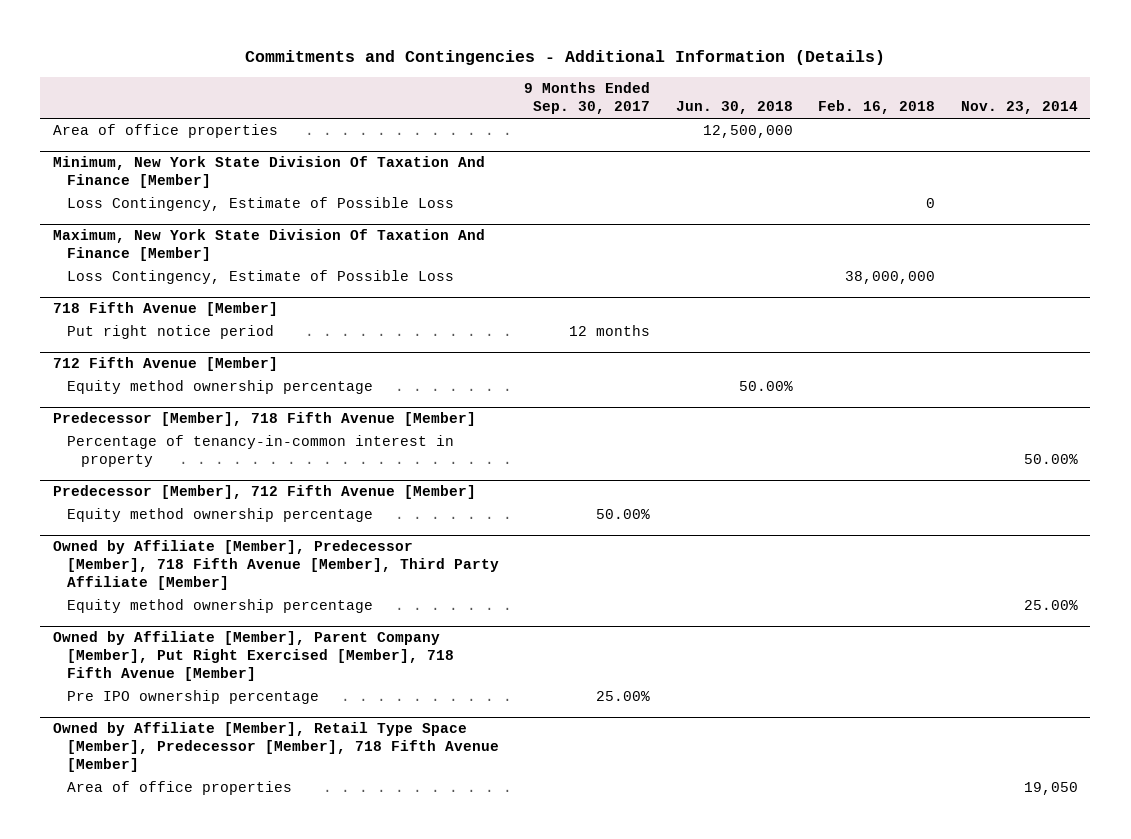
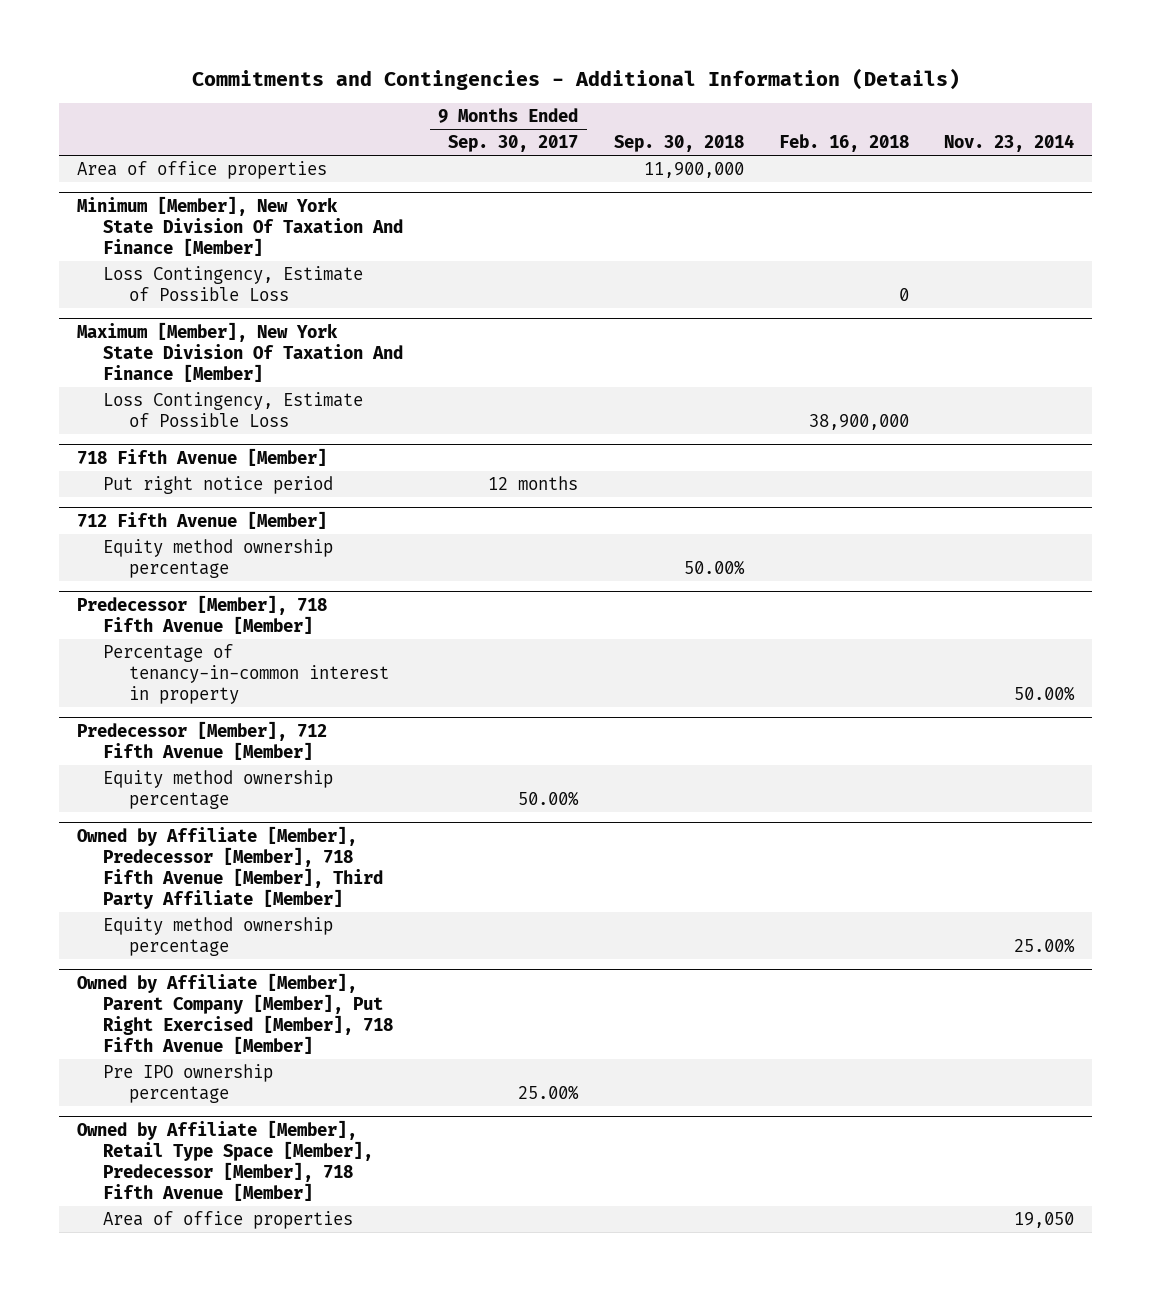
[675,101,793,115] Jun. 30, 2018 -> none
none -> [613,135,744,153] Sep. 30, 2018
[53,156,486,189] Minimum, New York State Division Of Taxation And Finance [Member] -> [77,195,404,256] Minimum [Member], New York State Division Of Taxation And Finance [Member]
[53,229,486,262] Maximum, New York State Division Of Taxation And Finance [Member] -> [77,321,404,382] Maximum [Member], New York State Division Of Taxation And Finance [Member]
[845,271,936,285] 38,000,000 -> [809,414,910,431] 38,900,000

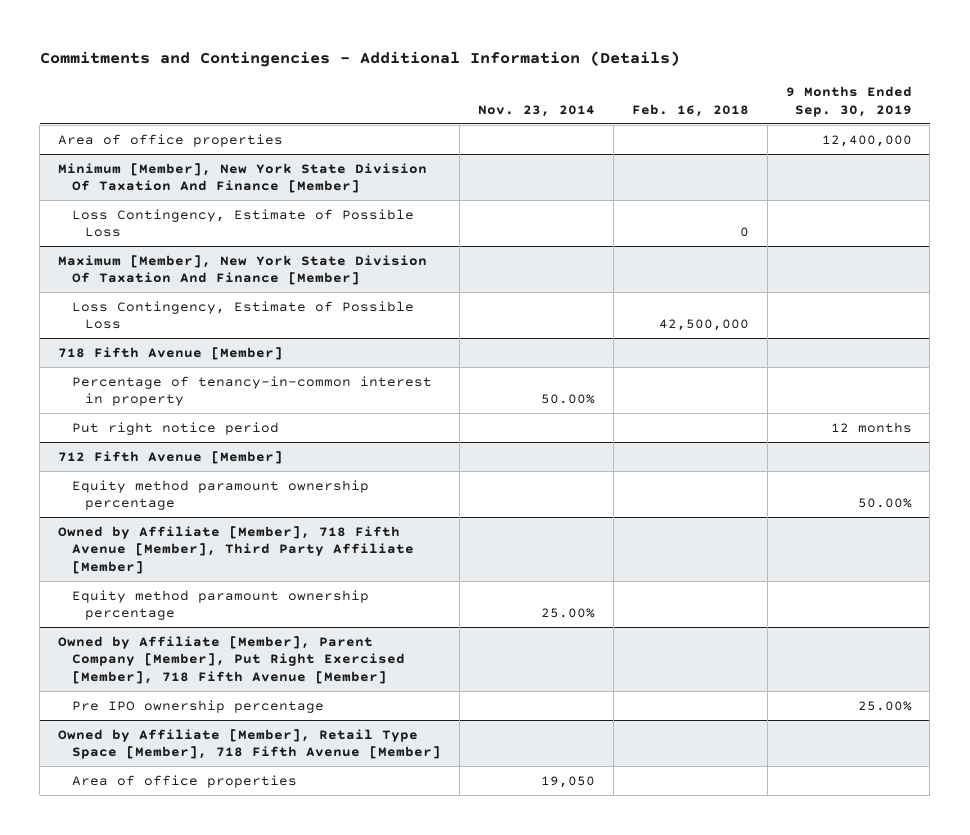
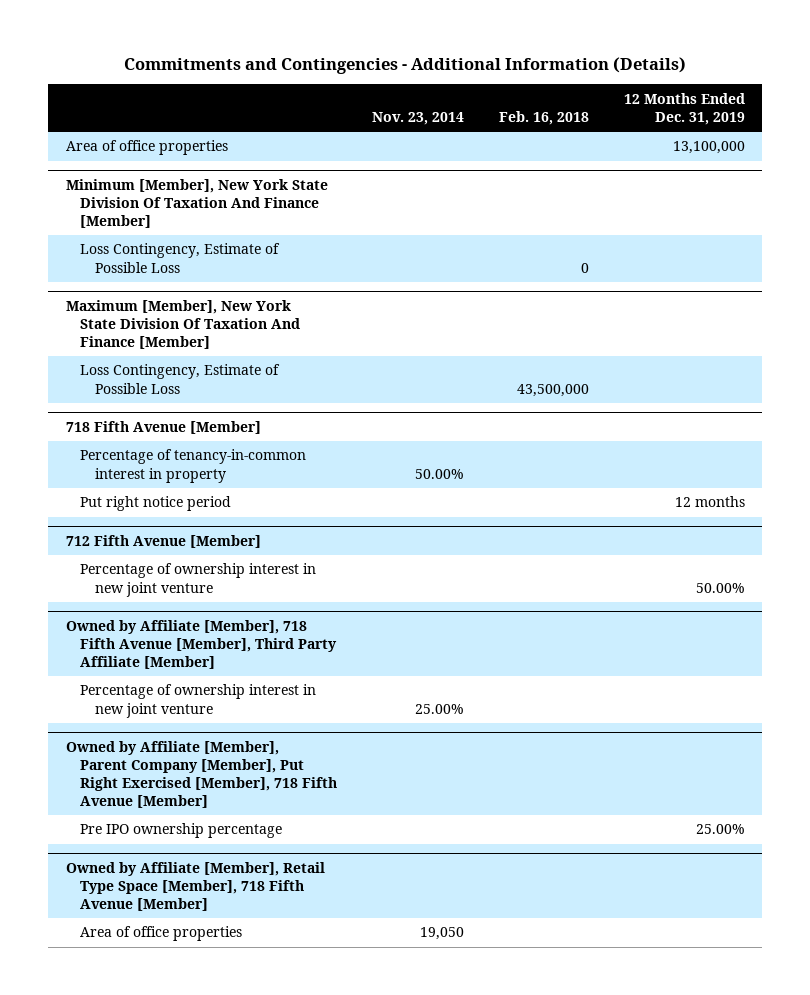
[785,85,912,117] 9 Months Ended Sep. 30, 2019 -> none
none -> [623,92,745,126] 12 Months Ended Dec. 31, 2019
[658,319,749,332] 42,500,000 -> [516,383,589,397] 43,500,000
[71,479,369,511] Equity method paramount ownership percentage -> [80,563,317,597] Percentage of ownership interest in new joint venture
[71,589,369,621] Equity method paramount ownership percentage -> [80,684,317,718] Percentage of ownership interest in new joint venture

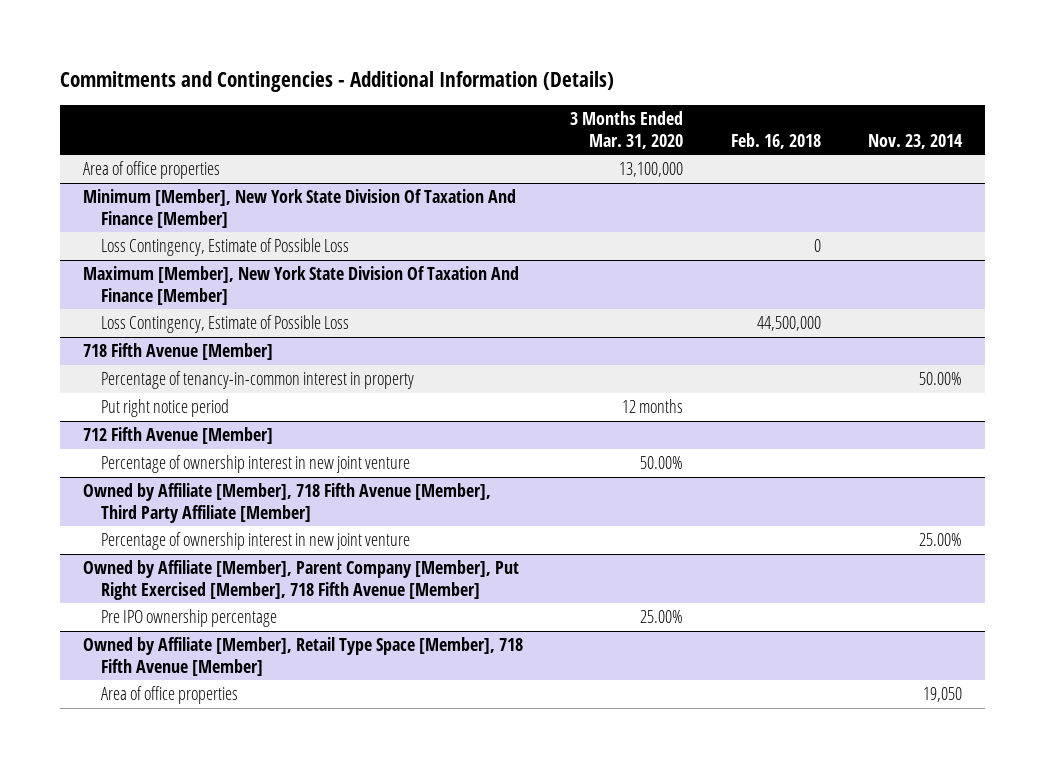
[623,92,745,126] 12 Months Ended Dec. 31, 2019 -> none
none -> [570,111,684,149] 3 Months Ended Mar. 31, 2020
[516,383,589,397] 43,500,000 -> [756,316,821,332] 44,500,000

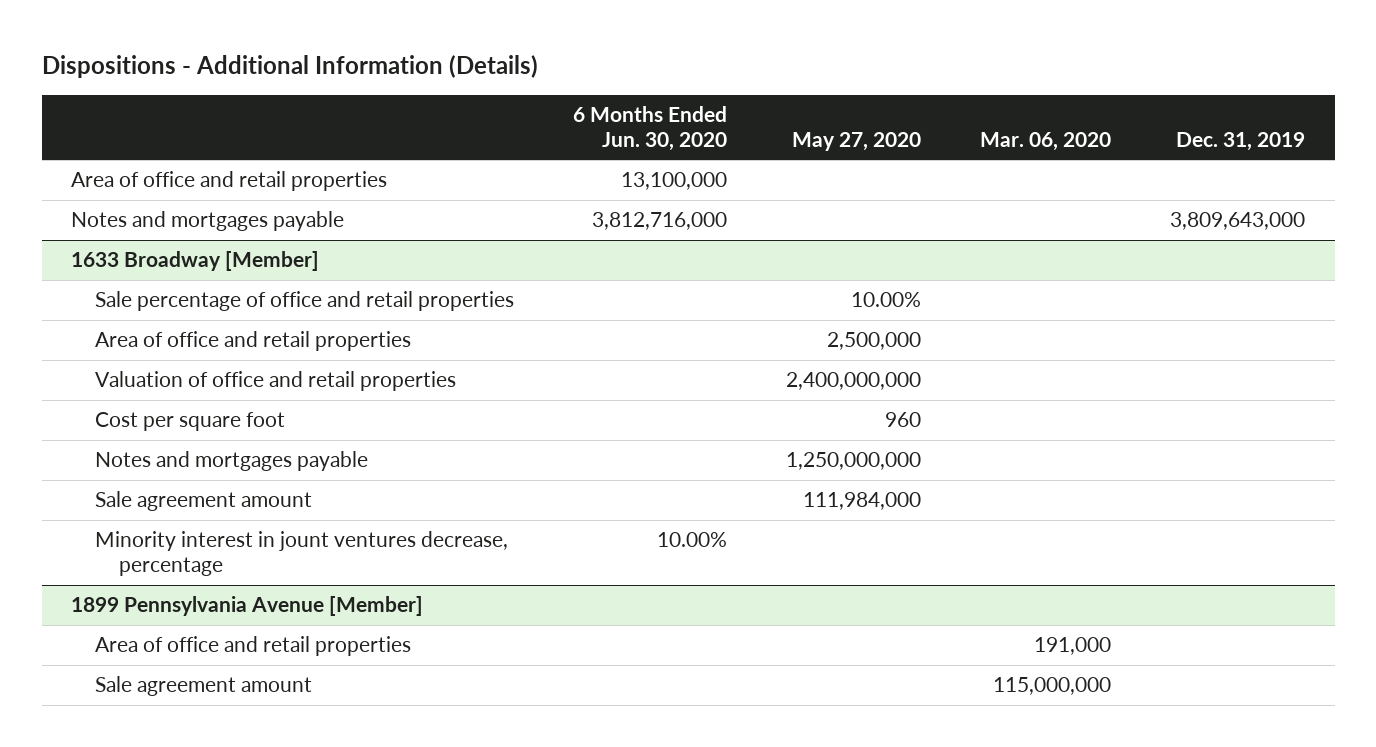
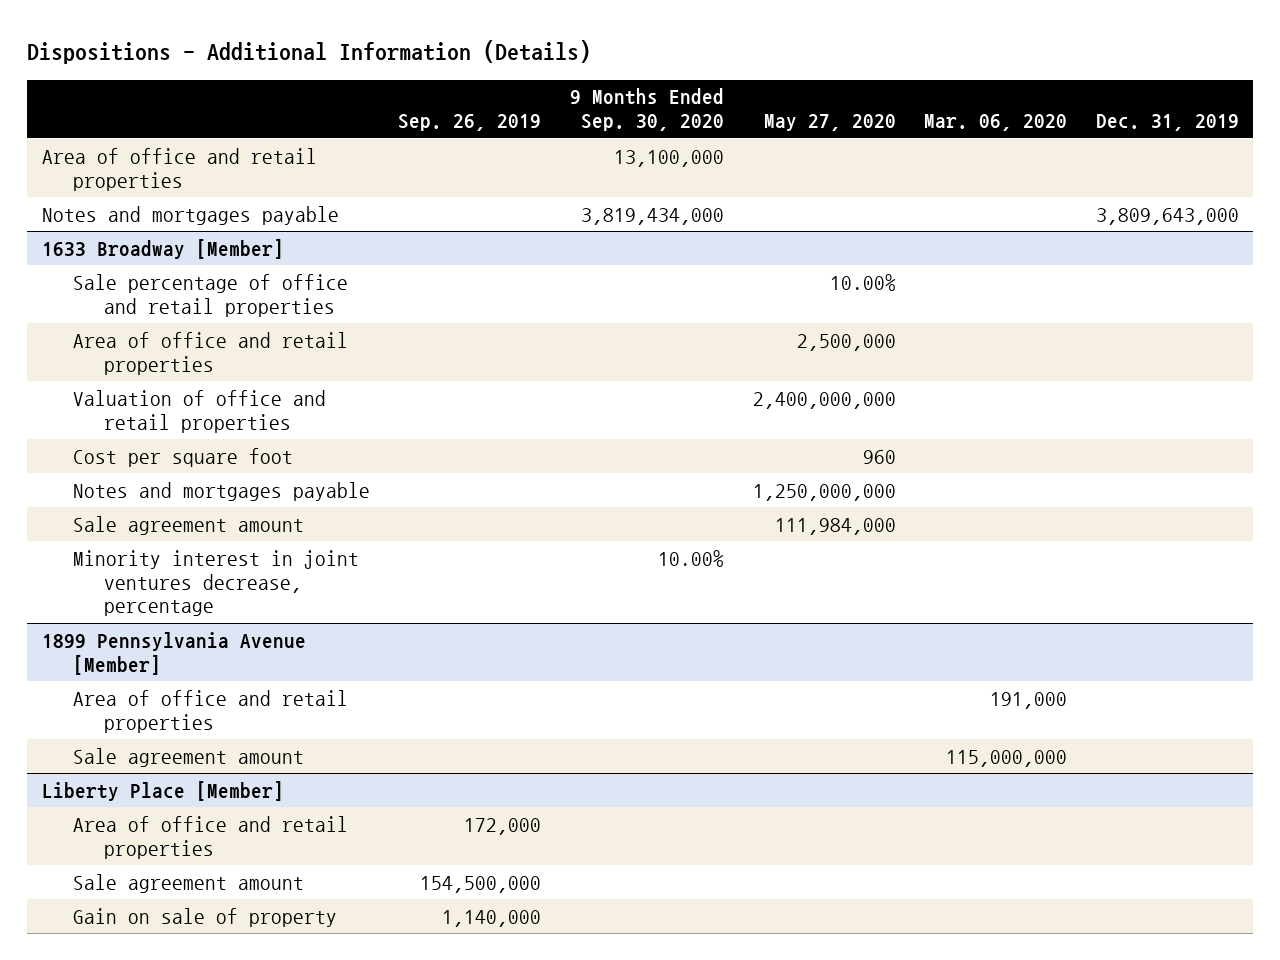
[573,105,728,151] 6 Months Ended Jun. 30, 2020 -> none
none -> [398,114,542,132] Sep. 26, 2019
none -> [570,88,725,132] 9 Months Ended Sep. 30, 2020
[95,531,509,577] Minority interest in jount ventures decrease, percentage -> [72,549,359,617] Minority interest in joint ventures decrease, percentage
none -> [41,780,284,801] Liberty Place [Member]
none -> [72,815,348,859] Area of office and retail properties
none -> [72,873,304,893] Sale agreement amount
none -> [72,907,337,927] Gain on sale of property

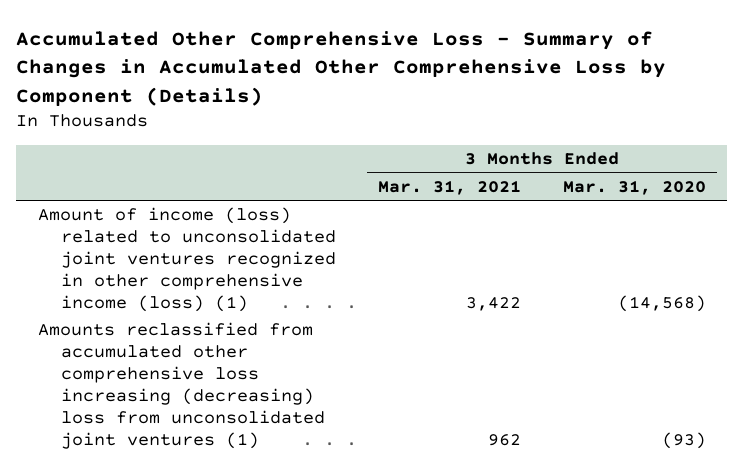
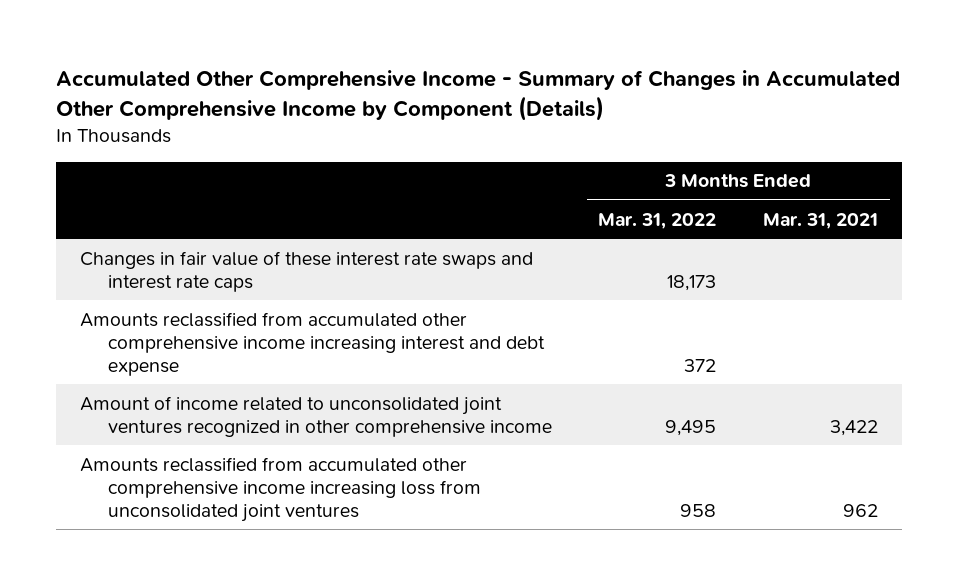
[16,30,667,106] Accumulated Other Comprehensive Loss - Summary of Changes in Accumulated Other Comprehensive Loss by Component (Details) -> [56,70,901,122] Accumulated Other Comprehensive Income - Summary of Changes in Accumulated Other Comprehensive Income by Component (Details)
[563,179,707,195] Mar. 31, 2020 -> none
none -> [598,212,717,229] Mar. 31, 2022
none -> [79,250,533,292] Changes in fair value of these interest rate swaps and interest rate caps
none -> [79,311,545,376] Amounts reclassified from accumulated other comprehensive income increasing interest and debt expense
[37,207,336,312] Amount of income (loss) related to unconsolidated joint ventures recognized in other comprehensive income (loss) (1) -> [79,395,552,437] Amount of income related to unconsolidated joint ventures recognized in other comprehensive income
[37,322,325,449] Amounts reclassified from accumulated other comprehensive loss increasing (decreasing) loss from unconsolidated joint ventures (1) -> [79,456,481,522] Amounts reclassified from accumulated other comprehensive income increasing loss from unconsolidated joint ventures

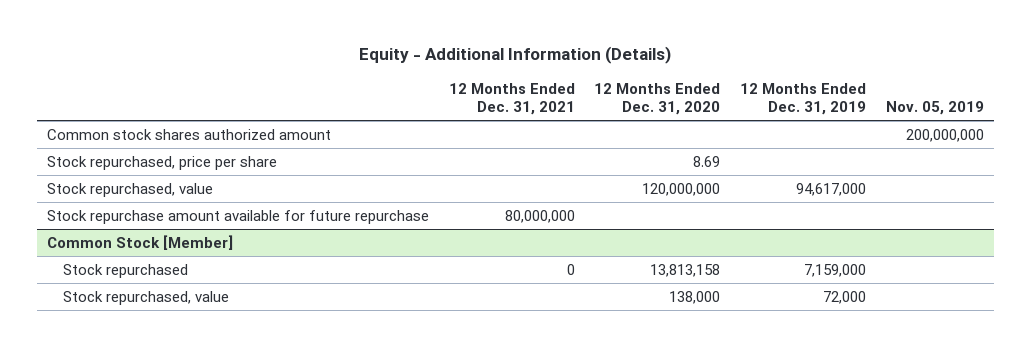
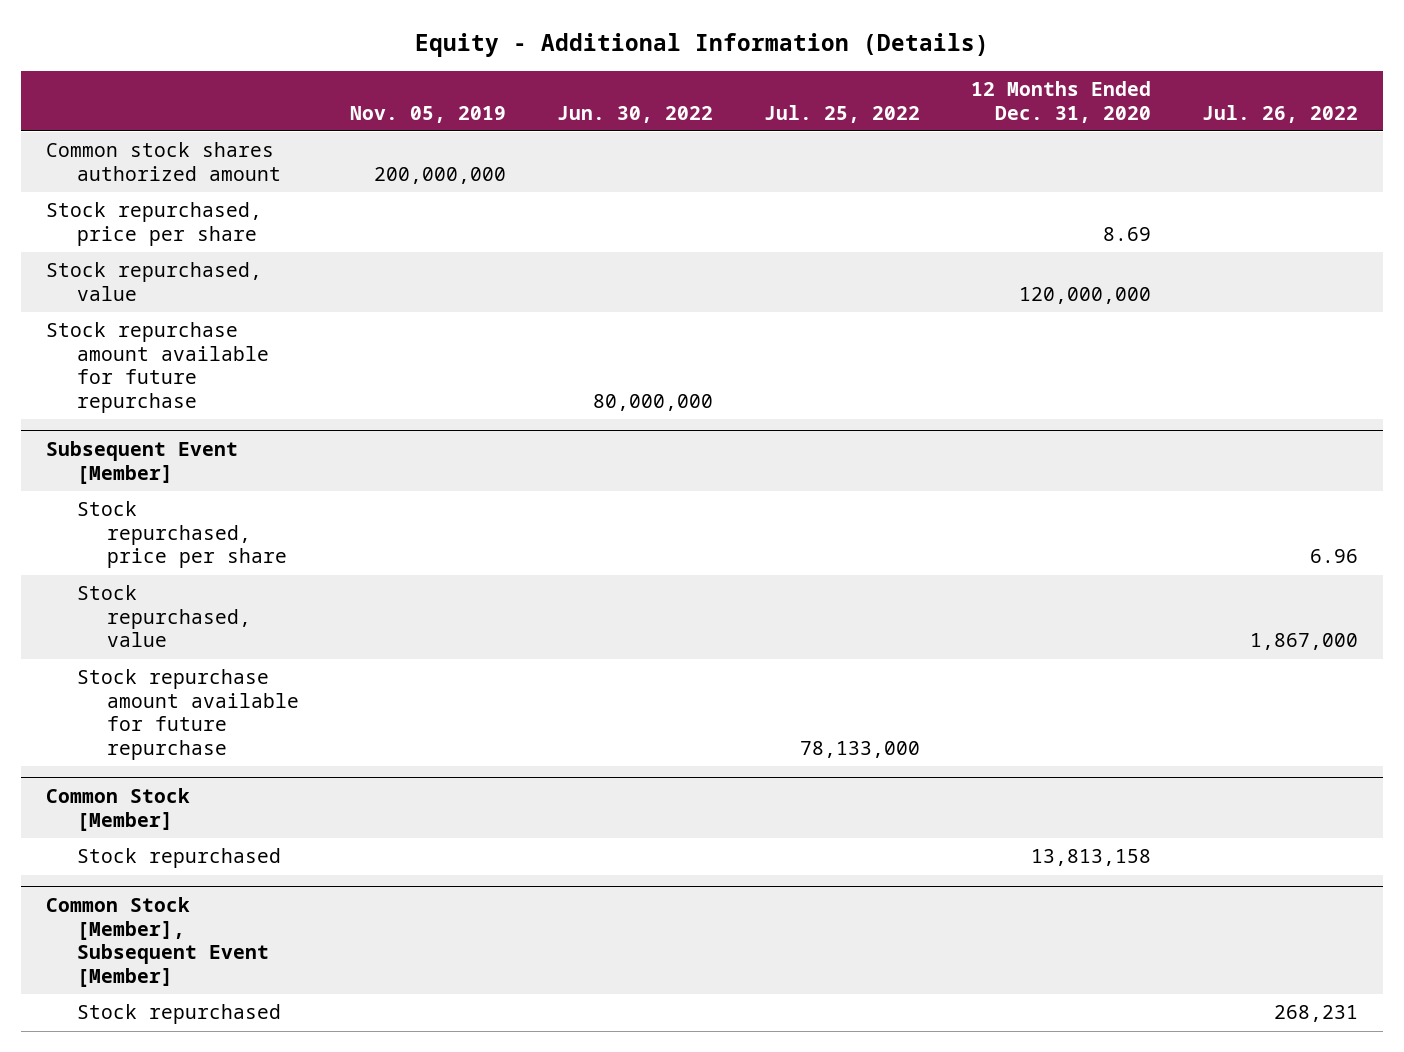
[448,82,575,115] 12 Months Ended Dec. 31, 2021 -> none
[740,82,867,115] 12 Months Ended Dec. 31, 2019 -> none
none -> [556,105,713,123] Jun. 30, 2022
none -> [763,104,920,123] Jul. 25, 2022
none -> [1201,104,1358,123] Jul. 26, 2022
none -> [46,441,239,484] Subsequent Event [Member]
none -> [76,501,288,569] Stock repurchased, price per share
none -> [76,585,252,648] Stock repurchased, value
none -> [76,669,300,760] Stock repurchase amount available for future repurchase
[62,290,229,305] Stock repurchased, value -> none
none -> [46,897,269,987] Common Stock [Member], Subsequent Event [Member]
none -> [76,1004,281,1025] Stock repurchased

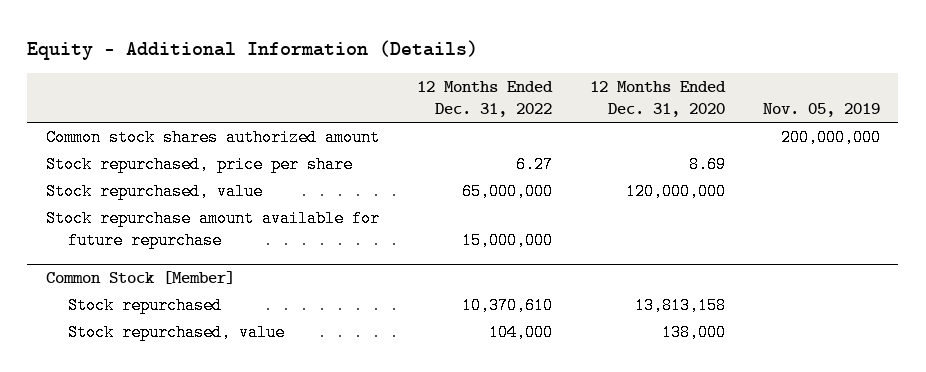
[556,105,713,123] Jun. 30, 2022 -> none
[763,104,920,123] Jul. 25, 2022 -> none
[1201,104,1358,123] Jul. 26, 2022 -> none
none -> [416,80,553,118] 12 Months Ended Dec. 31, 2022
[46,441,239,484] Subsequent Event [Member] -> none
[76,501,288,569] Stock repurchased, price per share -> none
[76,585,252,648] Stock repurchased, value -> none
[76,669,300,760] Stock repurchase amount available for future repurchase -> none
[46,897,269,987] Common Stock [Member], Subsequent Event [Member] -> none
[76,1004,281,1025] Stock repurchased -> none
none -> [67,323,285,341] Stock repurchased, value

